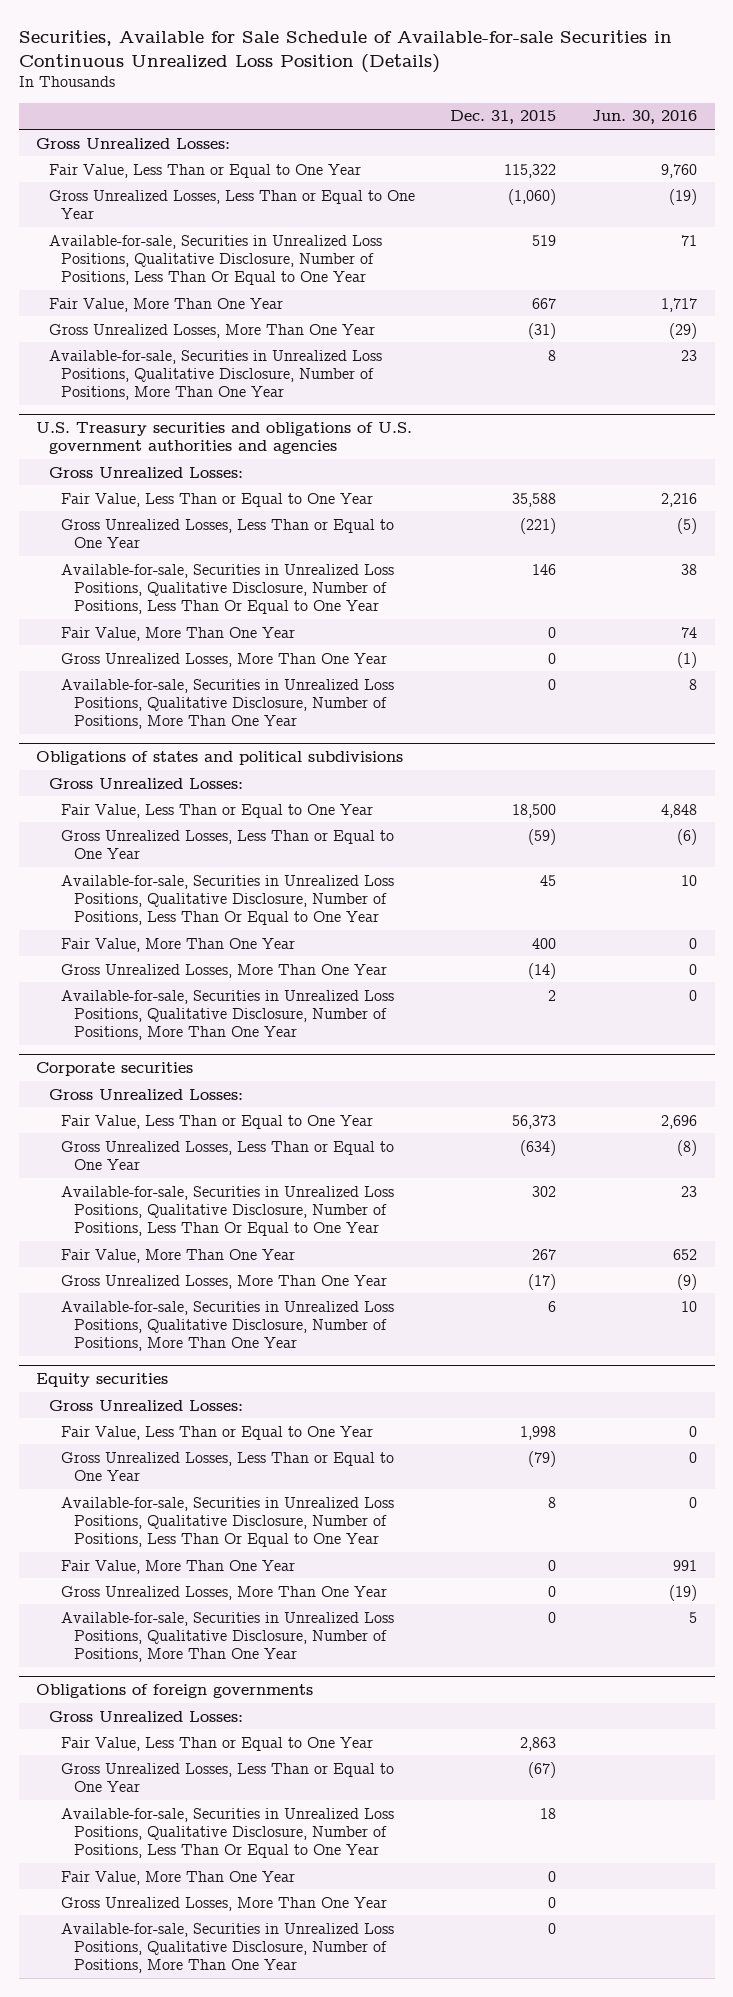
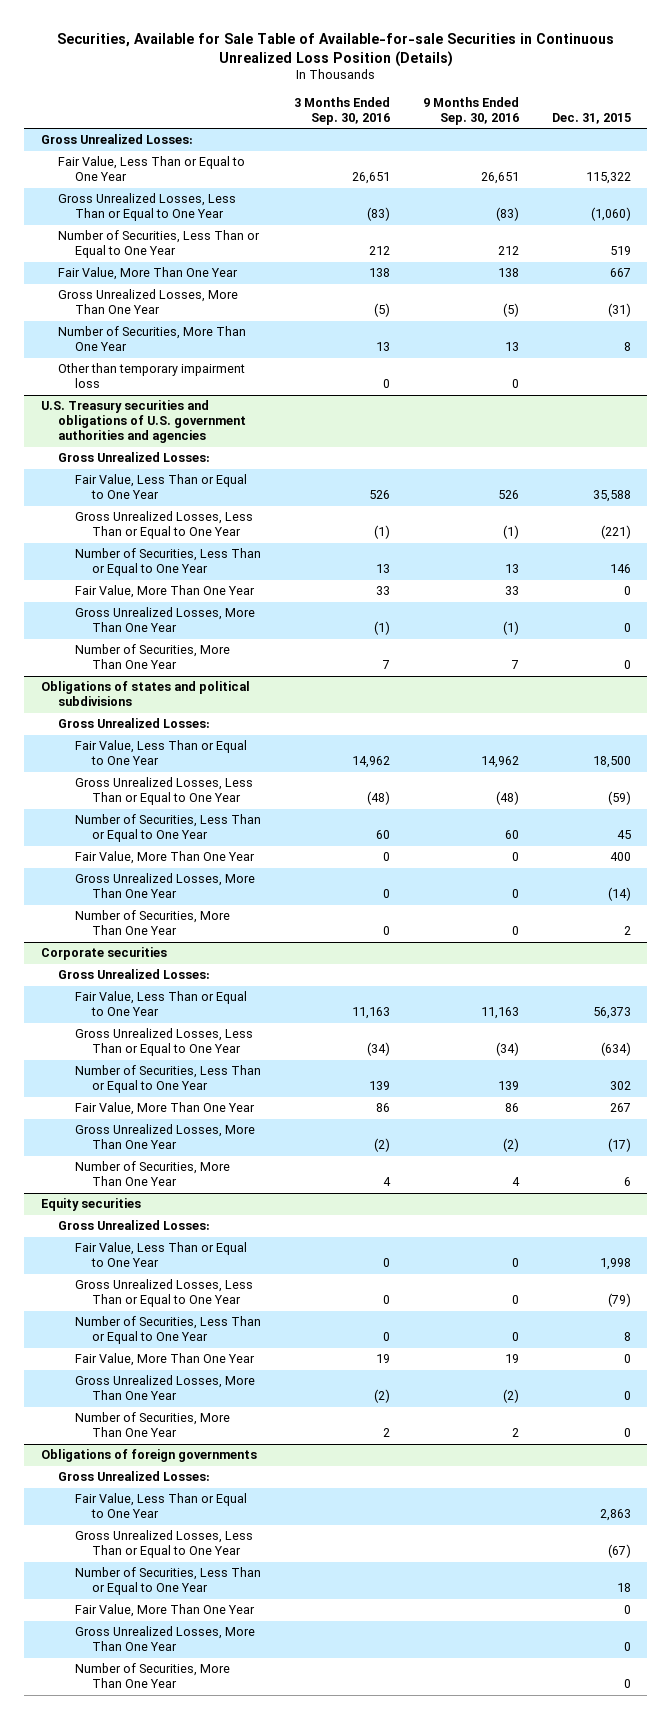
[18,29,672,73] Securities, Available for Sale Schedule of Available-for-sale Securities in Continuous Unrealized Loss Position (Details) -> [56,32,614,67] Securities, Available for Sale Table of Available-for-sale Securities in Continuous Unrealized Loss Position (Details)
[591,110,697,125] Jun. 30, 2016 -> none
none -> [293,96,390,125] 3 Months Ended Sep. 30, 2016
none -> [422,96,519,125] 9 Months Ended Sep. 30, 2016
[48,234,382,286] Available-for-sale, Securities in Unrealized Loss Positions, Qualitative Disclosure, Number of Positions, Less Than Or Equal to One Year -> [57,230,260,259] Number of Securities, Less Than or Equal to One Year
[48,349,382,401] Available-for-sale, Securities in Unrealized Loss Positions, Qualitative Disclosure, Number of Positions, More Than One Year -> [57,326,246,352] Number of Securities, More Than One Year
none -> [57,363,245,389] Other than temporary impairment loss
[61,563,395,615] Available-for-sale, Securities in Unrealized Loss Positions, Qualitative Disclosure, Number of Positions, Less Than Or Equal to One Year -> [74,548,261,577] Number of Securities, Less Than or Equal to One Year
[61,678,395,730] Available-for-sale, Securities in Unrealized Loss Positions, Qualitative Disclosure, Number of Positions, More Than One Year -> [74,644,230,670] Number of Securities, More Than One Year
[61,874,395,926] Available-for-sale, Securities in Unrealized Loss Positions, Qualitative Disclosure, Number of Positions, Less Than Or Equal to One Year -> [74,814,261,843] Number of Securities, Less Than or Equal to One Year
[61,989,395,1041] Available-for-sale, Securities in Unrealized Loss Positions, Qualitative Disclosure, Number of Positions, More Than One Year -> [74,910,230,936] Number of Securities, More Than One Year
[61,1185,395,1237] Available-for-sale, Securities in Unrealized Loss Positions, Qualitative Disclosure, Number of Positions, Less Than Or Equal to One Year -> [74,1065,261,1094] Number of Securities, Less Than or Equal to One Year
[61,1300,395,1352] Available-for-sale, Securities in Unrealized Loss Positions, Qualitative Disclosure, Number of Positions, More Than One Year -> [74,1161,230,1187] Number of Securities, More Than One Year
[61,1496,395,1548] Available-for-sale, Securities in Unrealized Loss Positions, Qualitative Disclosure, Number of Positions, Less Than Or Equal to One Year -> [74,1316,261,1345] Number of Securities, Less Than or Equal to One Year
[61,1611,395,1663] Available-for-sale, Securities in Unrealized Loss Positions, Qualitative Disclosure, Number of Positions, More Than One Year -> [74,1412,230,1438] Number of Securities, More Than One Year
[61,1807,395,1859] Available-for-sale, Securities in Unrealized Loss Positions, Qualitative Disclosure, Number of Positions, Less Than Or Equal to One Year -> [74,1567,261,1596] Number of Securities, Less Than or Equal to One Year
[61,1922,395,1974] Available-for-sale, Securities in Unrealized Loss Positions, Qualitative Disclosure, Number of Positions, More Than One Year -> [74,1663,230,1689] Number of Securities, More Than One Year

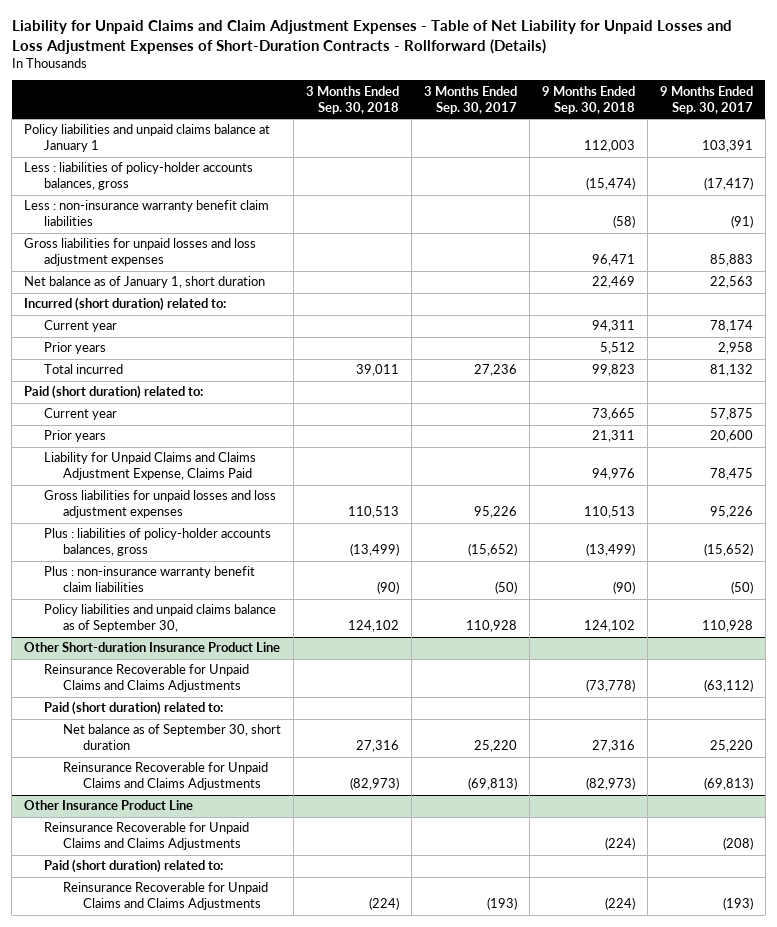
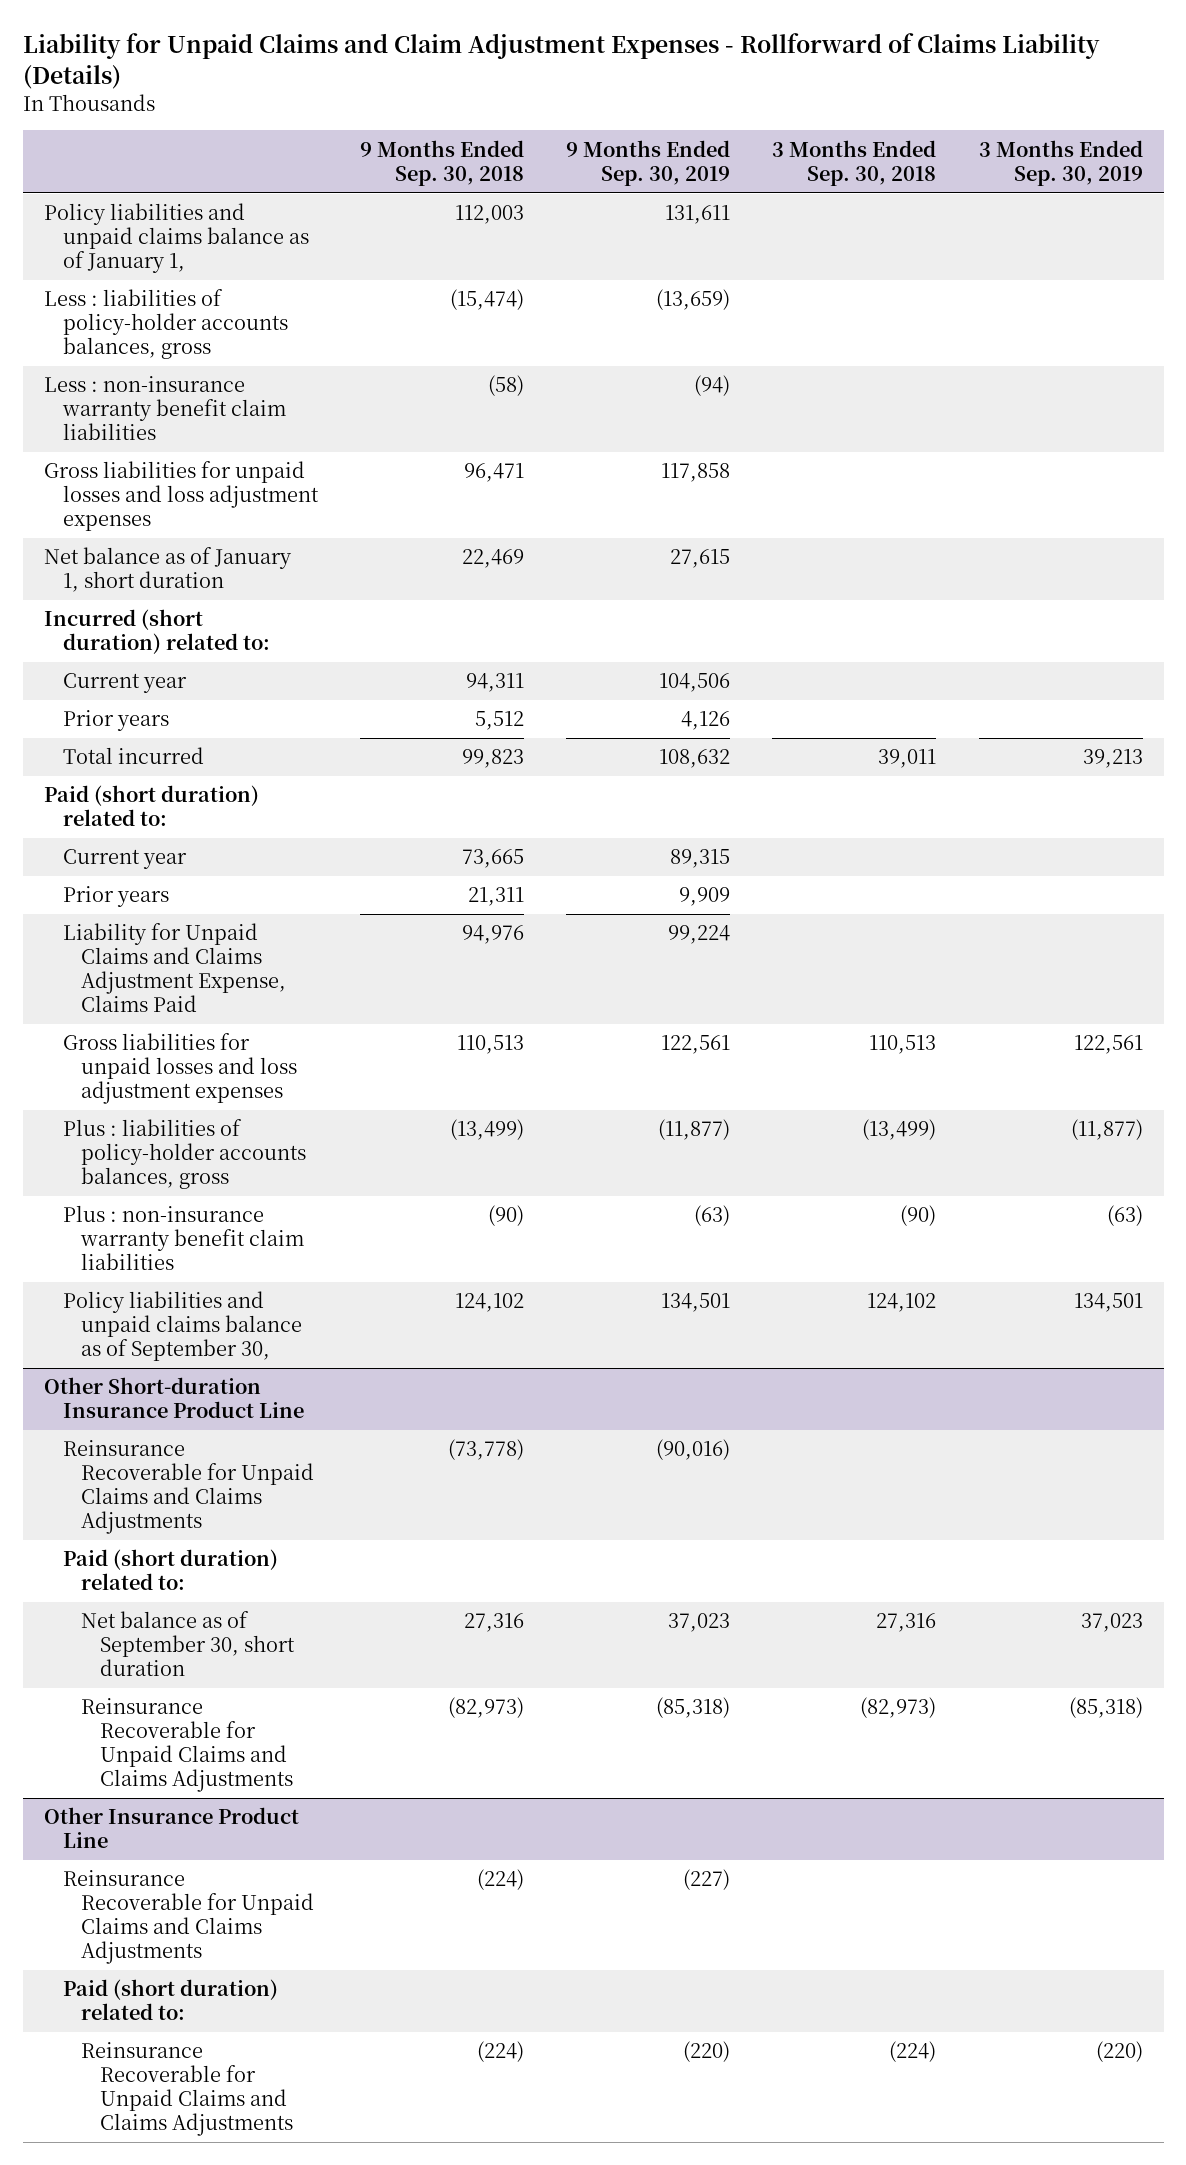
[11,20,732,54] Liability for Unpaid Claims and Claim Adjustment Expenses - Table of Net Liability for Unpaid Losses and Loss Adjustment Expenses of Short-Duration Contracts - Rollforward (Details) -> [22,33,1100,89] Liability for Unpaid Claims and Claim Adjustment Expenses - Rollforward of Claims Liability (Details)
[423,85,517,114] 3 Months Ended Sep. 30, 2017 -> none
[659,85,753,114] 9 Months Ended Sep. 30, 2017 -> none
none -> [566,139,731,186] 9 Months Ended Sep. 30, 2019
none -> [978,139,1143,186] 3 Months Ended Sep. 30, 2019
[24,124,271,153] Policy liabilities and unpaid claims balance at January 1 -> [43,203,309,273] Policy liabilities and unpaid claims balance as of January 1,

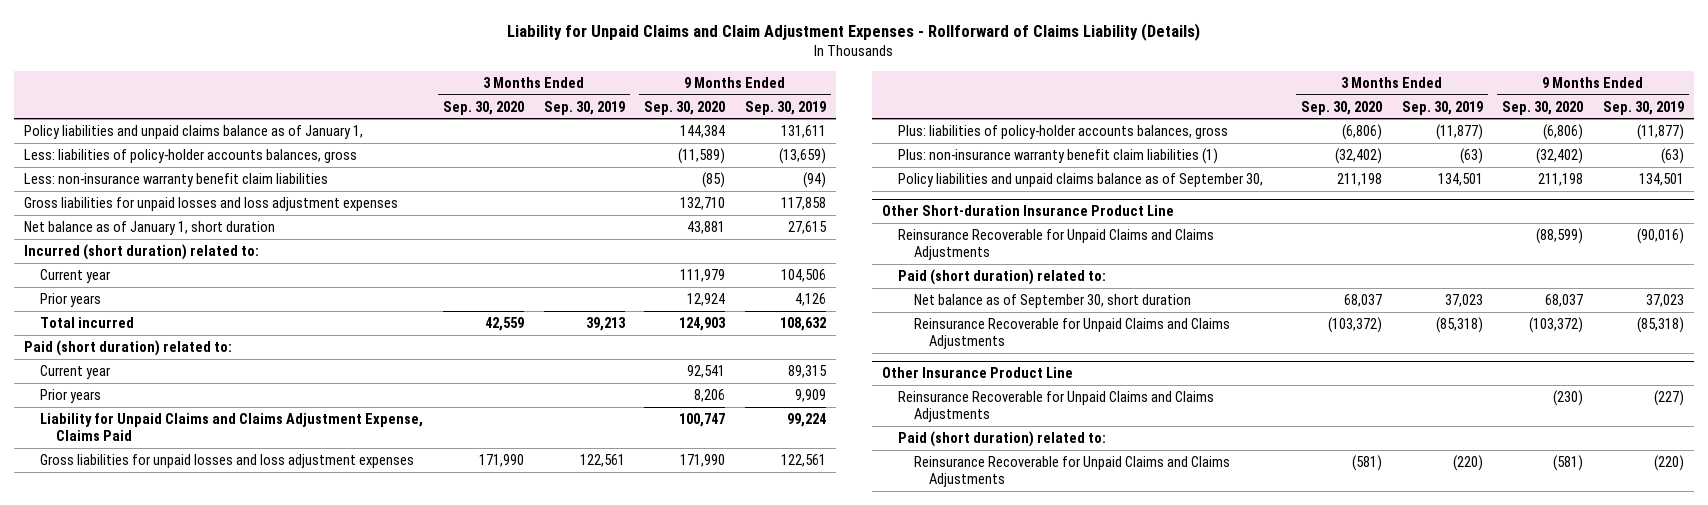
[359,139,524,186] 9 Months Ended Sep. 30, 2018 -> none
[772,139,937,186] 3 Months Ended Sep. 30, 2018 -> none
none -> [442,100,524,115] Sep. 30, 2020
none -> [644,100,726,115] Sep. 30, 2020
[43,289,288,359] Less : liabilities of policy-holder accounts balances, gross -> [24,149,358,164] Less: liabilities of policy-holder accounts balances, gross
[43,376,286,440] Less : non-insurance warranty benefit claim liabilities -> [24,173,329,188] Less: non-insurance warranty benefit claim liabilities
[62,1119,307,1189] Plus : liabilities of policy-holder accounts balances, gross -> [897,125,1228,140] Plus: liabilities of policy-holder accounts balances, gross
[62,1205,305,1270] Plus : non-insurance warranty benefit claim liabilities -> [897,148,1218,165] Plus: non-insurance warranty benefit claim liabilities (1)

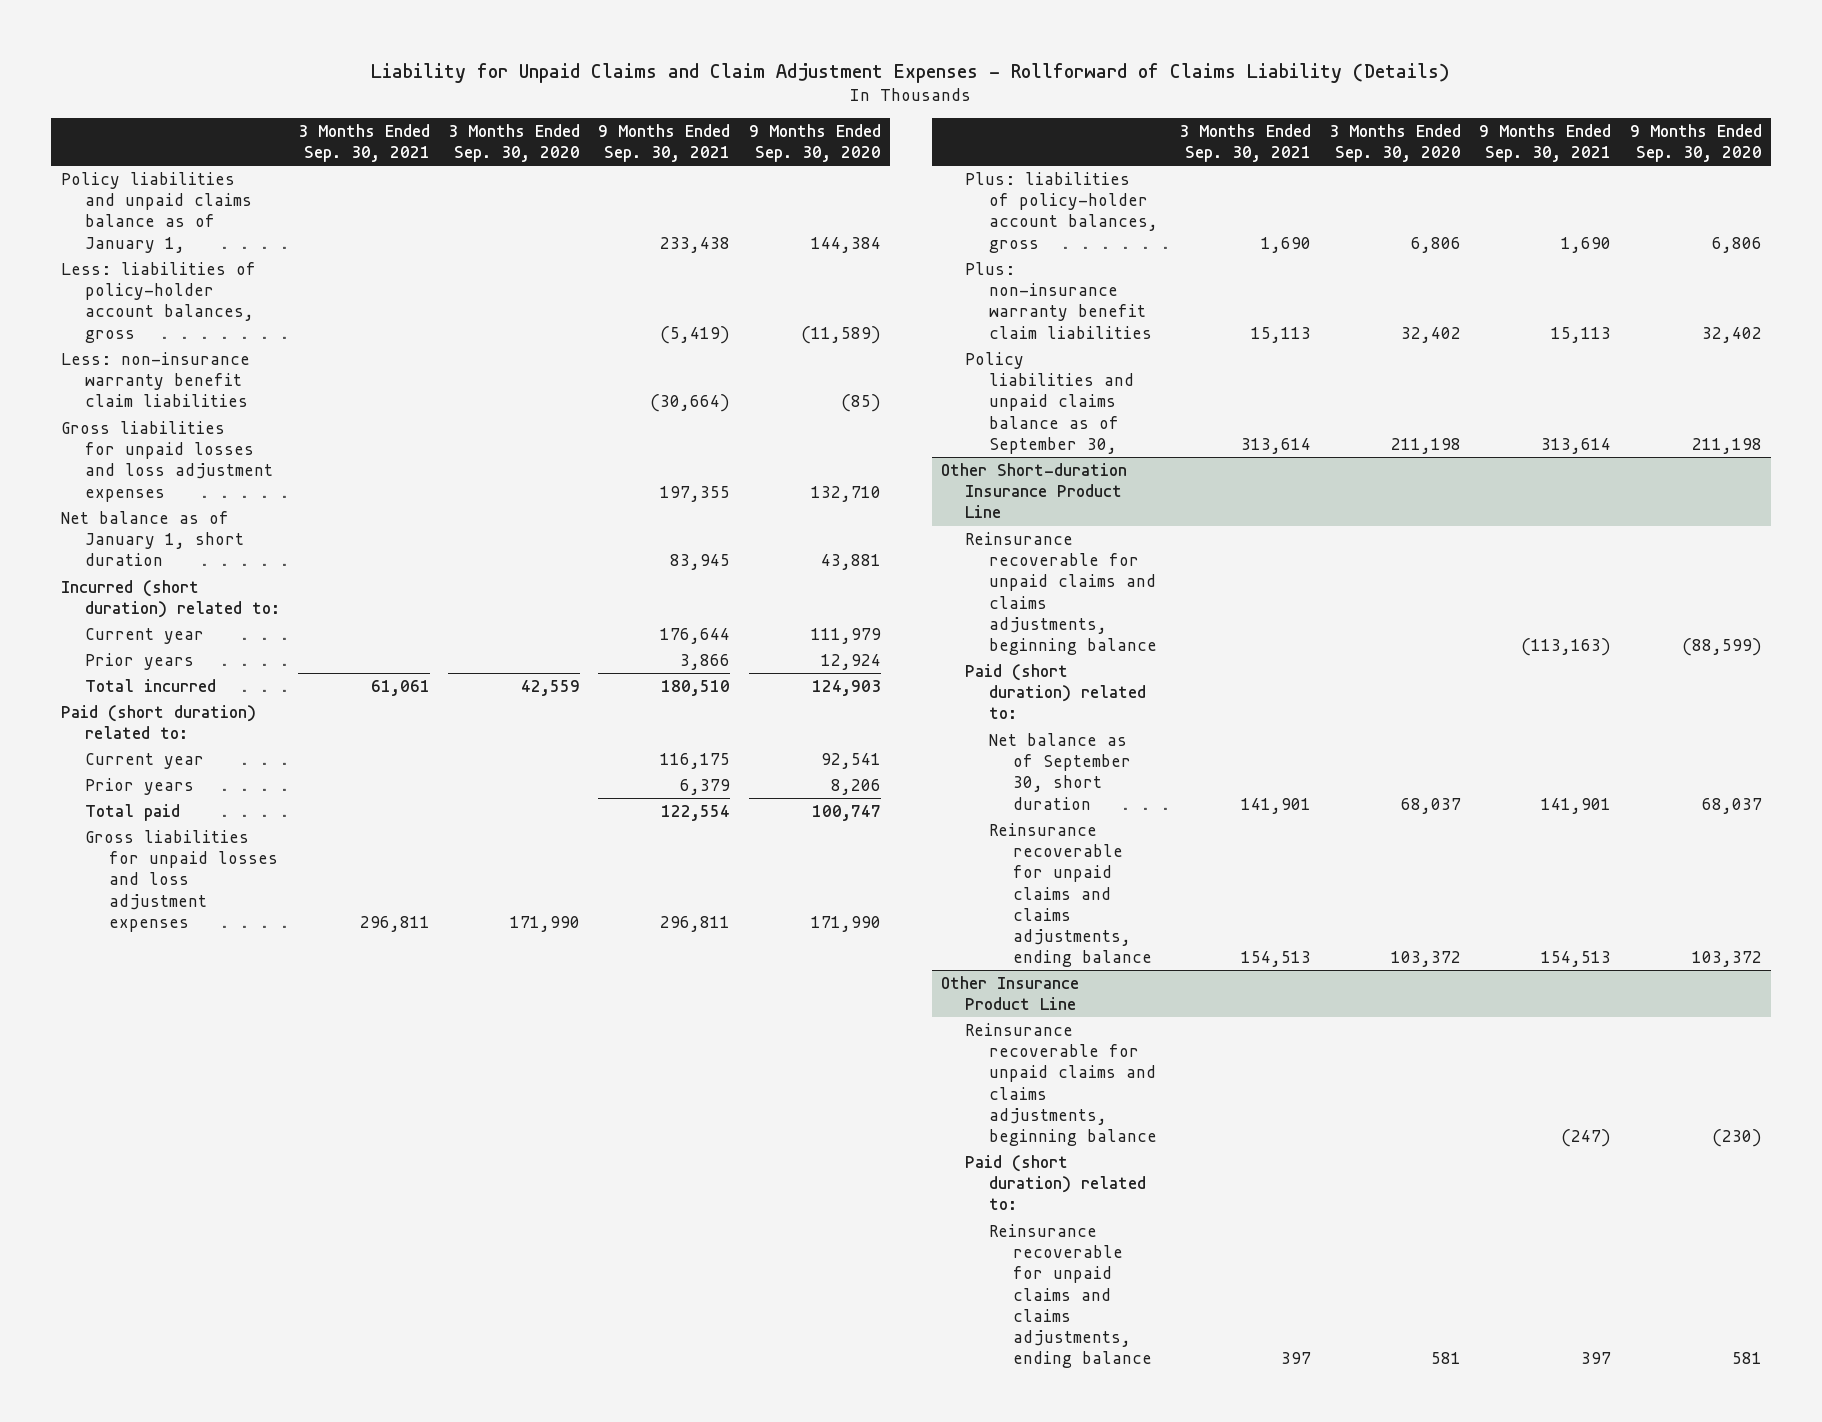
[543,100,625,115] Sep. 30, 2019 -> none
[745,100,827,115] Sep. 30, 2019 -> none
none -> [297,123,430,162] 3 Months Ended Sep. 30, 2021
none -> [598,123,731,162] 9 Months Ended Sep. 30, 2021
[24,149,358,164] Less: liabilities of policy-holder accounts balances, gross -> [60,261,256,343] Less: liabilities of policy-holder account balances, gross
[39,413,423,441] Liability for Unpaid Claims and Claims Adjustment Expense, Claims Paid -> [84,803,180,821] Total paid
[897,125,1228,140] Plus: liabilities of policy-holder accounts balances, gross -> [965,171,1159,253] Plus: liabilities of policy-holder account balances, gross
[1341,124,1382,141] (6,806) -> [1411,236,1462,253] 6,806
[1543,124,1584,141] (6,806) -> [1711,236,1762,253] 6,806
[897,148,1218,165] Plus: non-insurance warranty benefit claim liabilities (1) -> [965,261,1153,339] Plus: non-insurance warranty benefit claim liabilities
[1334,148,1382,165] (32,402) -> [1401,326,1462,343] 32,402
[1536,148,1584,165] (32,402) -> [1701,326,1762,343] 32,402
[897,229,1214,260] Reinsurance Recoverable for Unpaid Claims and Claims Adjustments -> [965,531,1158,655] Reinsurance recoverable for unpaid claims and claims adjustments, beginning balance
[913,318,1230,349] Reinsurance Recoverable for Unpaid Claims and Claims Adjustments -> [989,822,1153,968] Reinsurance recoverable for unpaid claims and claims adjustments, ending balance
[1327,317,1382,334] (103,372) -> [1391,951,1462,968] 103,372
[1529,317,1584,334] (103,372) -> [1691,951,1762,968] 103,372
[897,391,1214,422] Reinsurance Recoverable for Unpaid Claims and Claims Adjustments -> [965,1022,1158,1146] Reinsurance recoverable for unpaid claims and claims adjustments, beginning balance
[913,456,1230,487] Reinsurance Recoverable for Unpaid Claims and Claims Adjustments -> [989,1223,1153,1369] Reinsurance recoverable for unpaid claims and claims adjustments, ending balance
[1351,455,1382,472] (581) -> [1431,1352,1462,1365] 581
[1553,455,1584,472] (581) -> [1731,1352,1762,1365] 581

